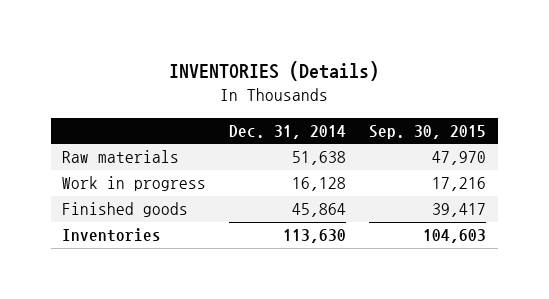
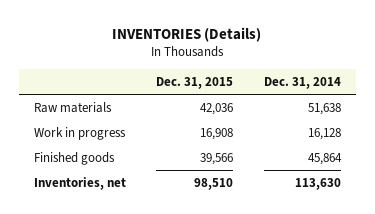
[369,124,487,139] Sep. 30, 2015 -> none
none -> [156,76,234,89] Dec. 31, 2015
[62,228,162,243] Inventories -> [33,176,126,190] Inventories, net

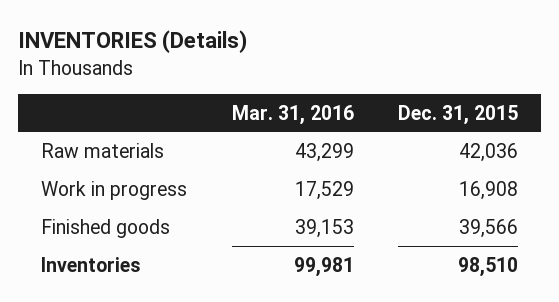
[263,76,341,89] Dec. 31, 2014 -> none
none -> [231,104,354,125] Mar. 31, 2016
[33,176,126,190] Inventories, net -> [40,256,141,272] Inventories

